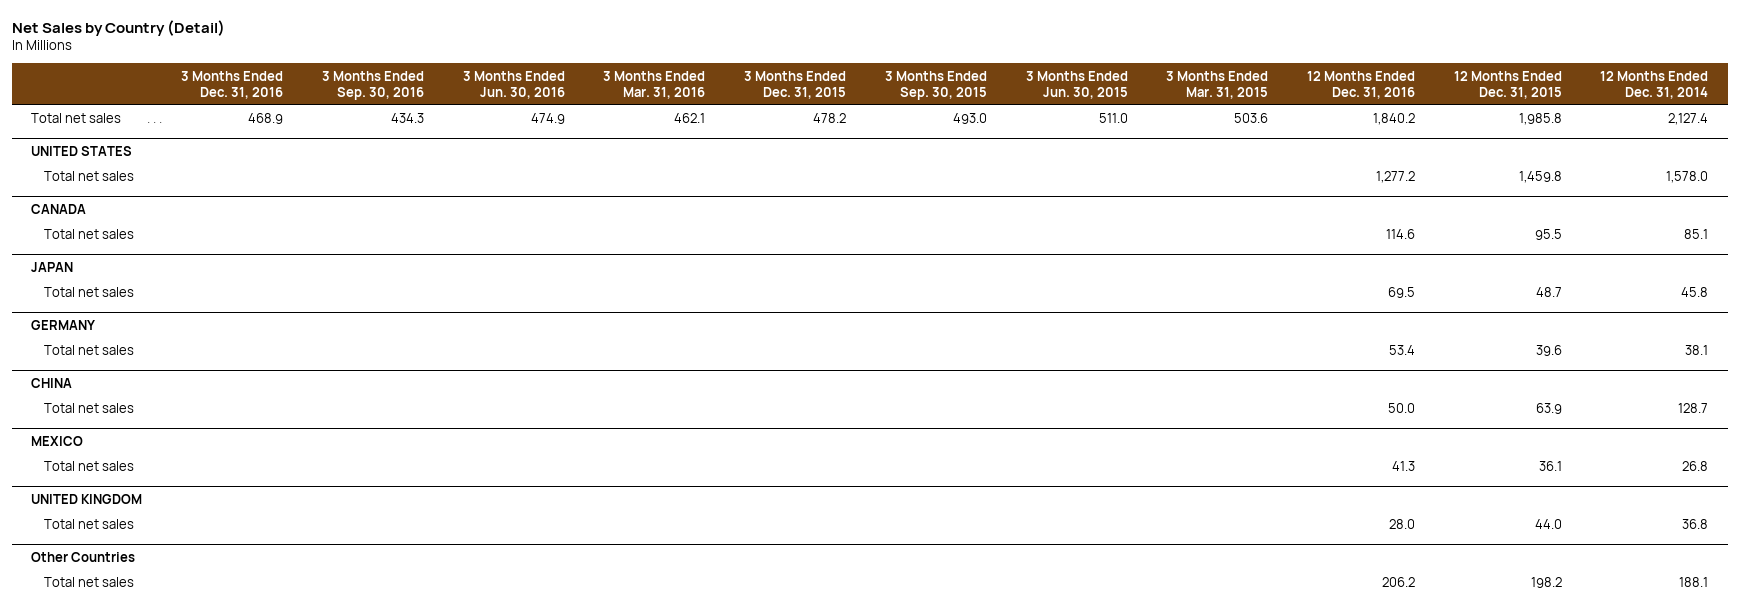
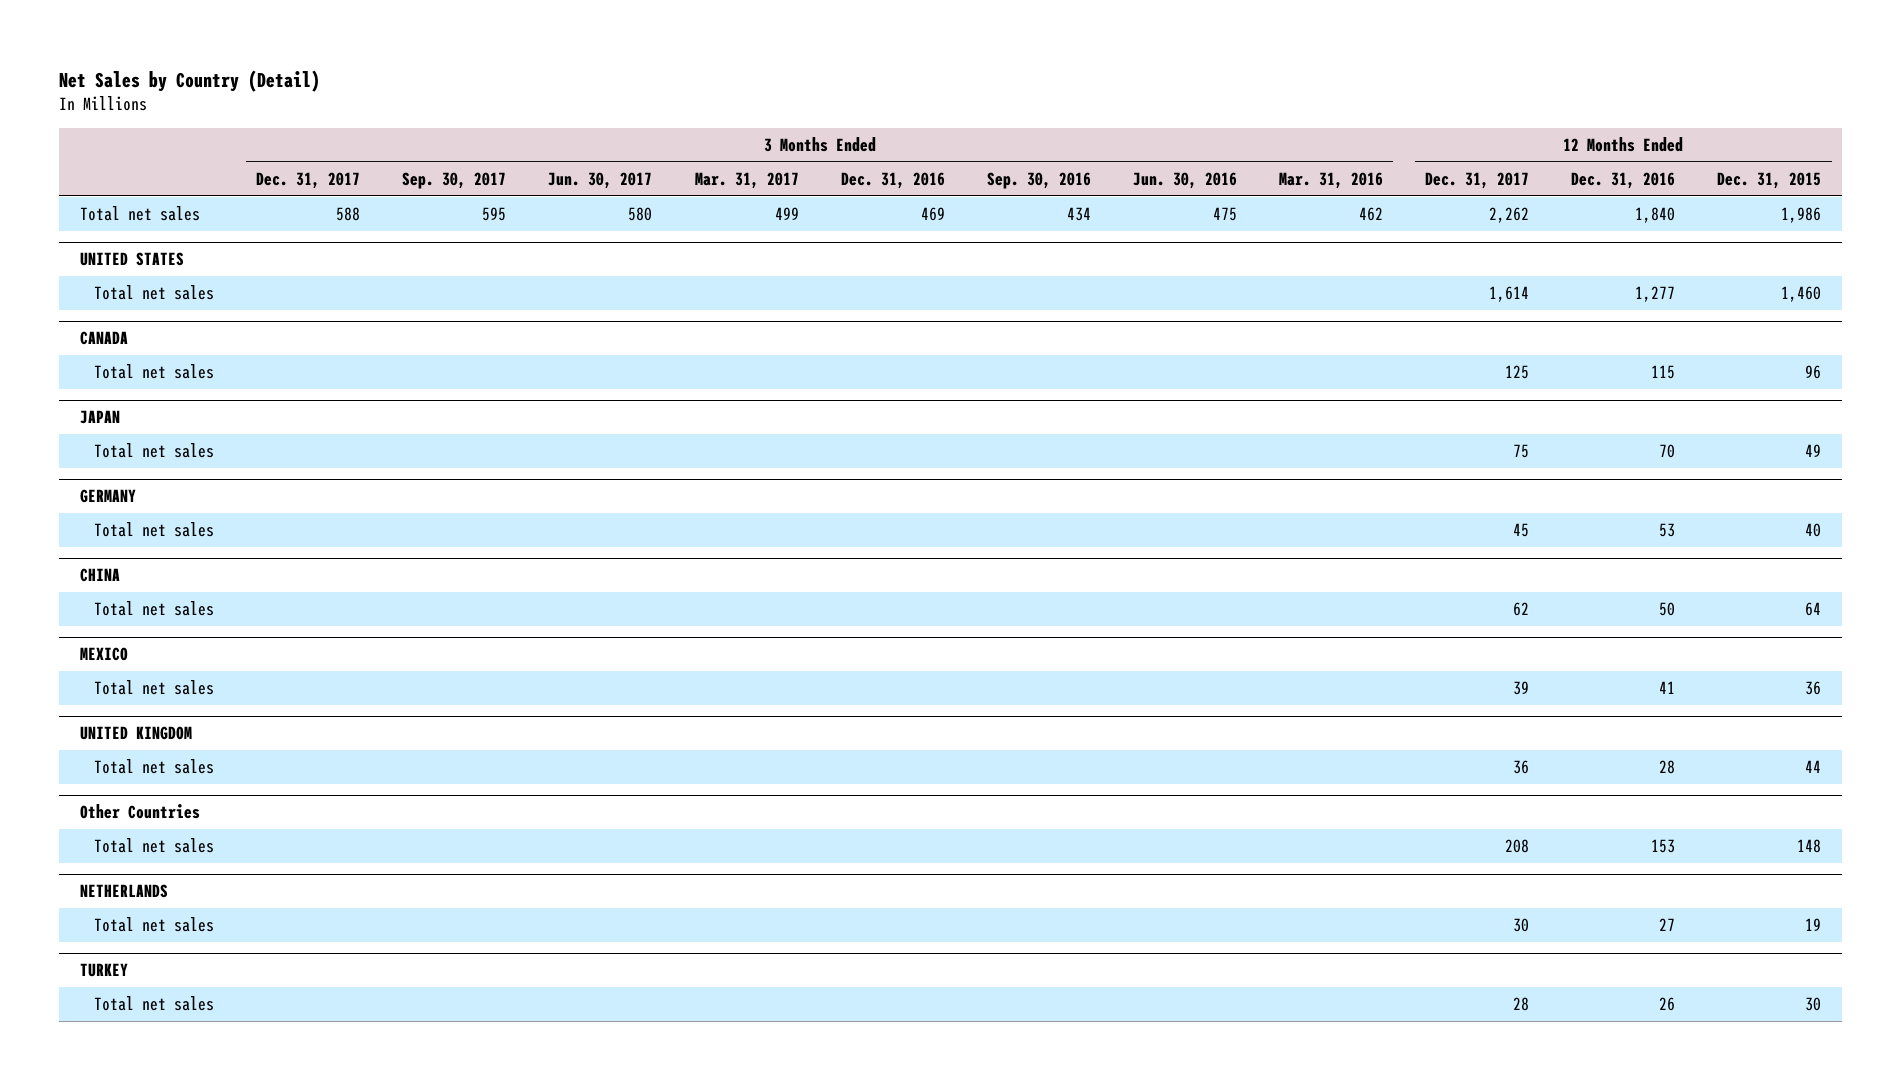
[744,70,847,99] 3 Months Ended Dec. 31, 2015 -> none
[884,70,987,100] 3 Months Ended Sep. 30, 2015 -> none
[1025,70,1128,99] 3 Months Ended Jun. 30, 2015 -> none
[1166,70,1269,99] 3 Months Ended Mar. 31, 2015 -> none
[1600,70,1709,99] 12 Months Ended Dec. 31, 2014 -> none
none -> [256,171,361,189] Dec. 31, 2017
none -> [402,171,507,189] Sep. 30, 2017
none -> [548,171,653,189] Jun. 30, 2017
none -> [694,171,799,189] Mar. 31, 2017
none -> [1425,171,1530,189] Dec. 31, 2017
[248,113,284,125] 468.9 -> [920,207,945,222] 469
[390,113,424,124] 434.3 -> [1066,207,1091,222] 434
[530,113,565,125] 474.9 -> [1212,207,1237,222] 475
[674,113,706,124] 462.1 -> [1358,207,1383,222] 462
[1372,113,1415,126] 1,840.2 -> [1635,207,1676,224] 1,840
[1518,113,1562,126] 1,985.8 -> [1781,207,1822,224] 1,986
[1375,171,1415,184] 1,277.2 -> [1635,286,1676,303] 1,277
[1518,171,1562,184] 1,459.8 -> [1781,286,1822,303] 1,460
[1385,229,1415,240] 114.6 -> [1651,365,1676,380] 115
[1534,229,1562,241] 95.5 -> [1805,365,1822,380] 96
[1387,287,1415,299] 69.5 -> [1659,444,1676,459] 70
[1535,287,1562,298] 48.7 -> [1805,444,1822,458] 49
[1388,345,1415,356] 53.4 -> [1659,523,1676,538] 53
[1535,345,1562,357] 39.6 -> [1805,523,1822,538] 40
[1387,403,1415,414] 50.0 -> [1659,602,1676,617] 50
[1535,403,1562,415] 63.9 -> [1805,602,1822,617] 64
[1391,461,1415,472] 41.3 -> [1659,681,1676,695] 41
[1538,461,1562,472] 36.1 -> [1805,681,1822,696] 36
[1388,519,1415,530] 28.0 -> [1659,760,1676,775] 28
[1534,519,1562,530] 44.0 -> [1805,760,1822,774] 44
[1381,577,1415,588] 206.2 -> [1651,839,1676,854] 153
[1530,577,1562,589] 198.2 -> [1797,839,1822,854] 148
none -> [80,884,169,899] NETHERLANDS
none -> [94,917,215,933] Total net sales
none -> [80,963,129,978] TURKEY
none -> [94,996,215,1012] Total net sales

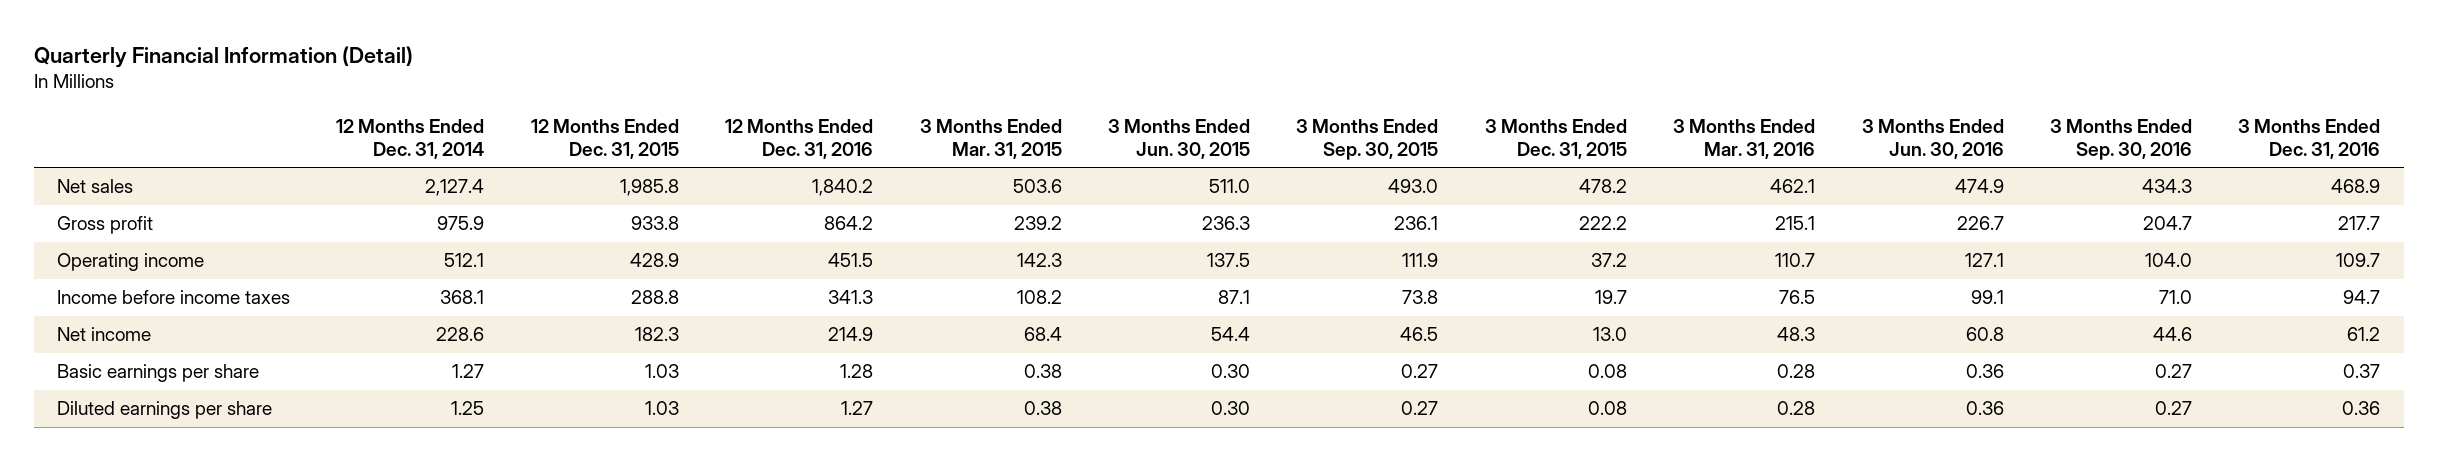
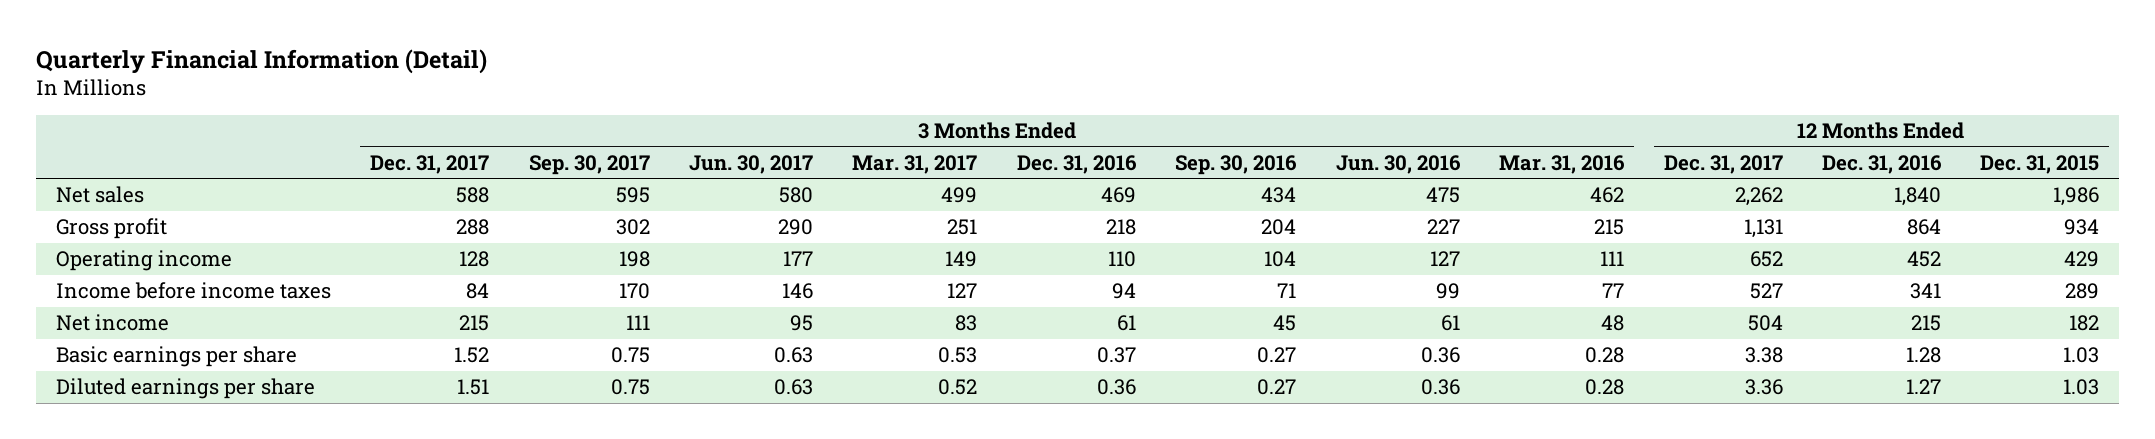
[336,118,485,160] 12 Months Ended Dec. 31, 2014 -> none
[919,118,1062,160] 3 Months Ended Mar. 31, 2015 -> none
[1107,118,1250,160] 3 Months Ended Jun. 30, 2015 -> none
[1296,118,1439,161] 3 Months Ended Sep. 30, 2015 -> none
[1484,118,1627,160] 3 Months Ended Dec. 31, 2015 -> none
none -> [370,154,490,174] Dec. 31, 2017
none -> [528,154,650,175] Sep. 30, 2017
none -> [688,154,813,174] Jun. 30, 2017
none -> [852,154,978,174] Mar. 31, 2017
none -> [1663,154,1783,174] Dec. 31, 2017
[619,179,679,197] 1,985.8 -> [2053,187,2100,207] 1,986
[812,179,874,197] 1,840.2 -> [1893,187,1941,207] 1,840
[1770,179,1816,194] 462.1 -> [1590,187,1625,204] 462
[1954,179,2004,194] 474.9 -> [1425,187,1460,204] 475
[2141,179,2192,194] 434.3 -> [1261,187,1297,204] 434
[2331,179,2381,194] 468.9 -> [1100,187,1136,204] 469
[630,216,679,231] 933.8 -> [2064,219,2100,236] 934
[824,216,874,231] 864.2 -> [1906,219,1941,236] 864
[1775,216,1816,231] 215.1 -> [1594,219,1625,236] 215
[1956,216,2004,231] 226.7 -> [1426,219,1460,235] 227
[2142,216,2192,231] 204.7 -> [1261,219,1297,236] 204
[2338,216,2381,231] 217.7 -> [1105,219,1136,236] 218
[629,253,679,268] 428.9 -> [2064,251,2100,268] 429
[828,253,874,268] 451.5 -> [1906,251,1941,268] 452
[1775,253,1816,268] 110.7 -> [1600,251,1625,267] 111
[1964,253,2004,268] 127.1 -> [1429,251,1460,267] 127
[2144,253,2192,268] 104.0 -> [1264,251,1297,268] 104
[2336,253,2381,268] 109.7 -> [1107,251,1136,268] 110
[630,290,679,305] 288.8 -> [2065,283,2100,300] 289
[828,290,874,305] 341.3 -> [1909,283,1941,300] 341
[1779,290,1816,305] 76.5 -> [1602,283,1625,299] 77
[1970,290,2004,305] 99.1 -> [1435,283,1460,300] 99
[2158,290,2192,305] 71.0 -> [1277,283,1297,299] 71
[2343,290,2381,305] 94.7 -> [1111,283,1136,300] 94
[634,327,679,342] 182.3 -> [2069,315,2100,332] 182
[828,327,874,342] 214.9 -> [1910,315,1941,332] 215
[1777,327,1816,342] 48.3 -> [1601,315,1625,332] 48
[1965,327,2004,342] 60.8 -> [1440,315,1460,332] 61
[2152,327,2192,342] 44.6 -> [1273,315,1297,332] 45
[2347,327,2381,342] 61.2 -> [1116,315,1136,332] 61

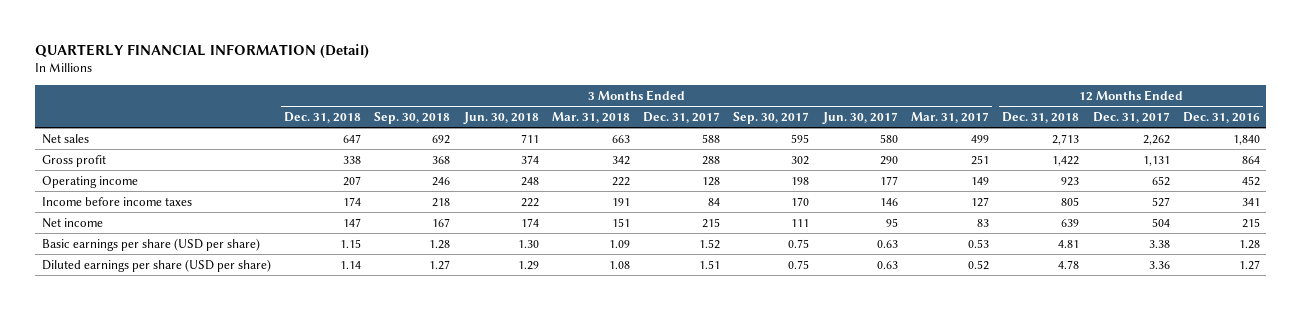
[35,48,487,74] Quarterly Financial Information (Detail) -> [35,44,370,59] QUARTERLY FINANCIAL INFORMATION (Detail)
[1016,154,1137,174] Dec. 31, 2016 -> none
[1175,154,1298,175] Sep. 30, 2016 -> none
[1335,154,1461,174] Jun. 30, 2016 -> none
[1499,154,1626,174] Mar. 31, 2016 -> none
[1980,154,2100,174] Dec. 31, 2015 -> none
none -> [284,111,362,123] Dec. 31, 2018
none -> [374,111,451,124] Sep. 30, 2018
none -> [462,111,539,124] Jun. 30, 2018
none -> [551,111,630,123] Mar. 31, 2018
none -> [1002,111,1080,123] Dec. 31, 2018
[55,346,297,368] Basic earnings per share -> [41,237,260,251] Basic earnings per share (USD per share)
[55,378,315,400] Diluted earnings per share -> [41,258,271,272] Diluted earnings per share (USD per share)

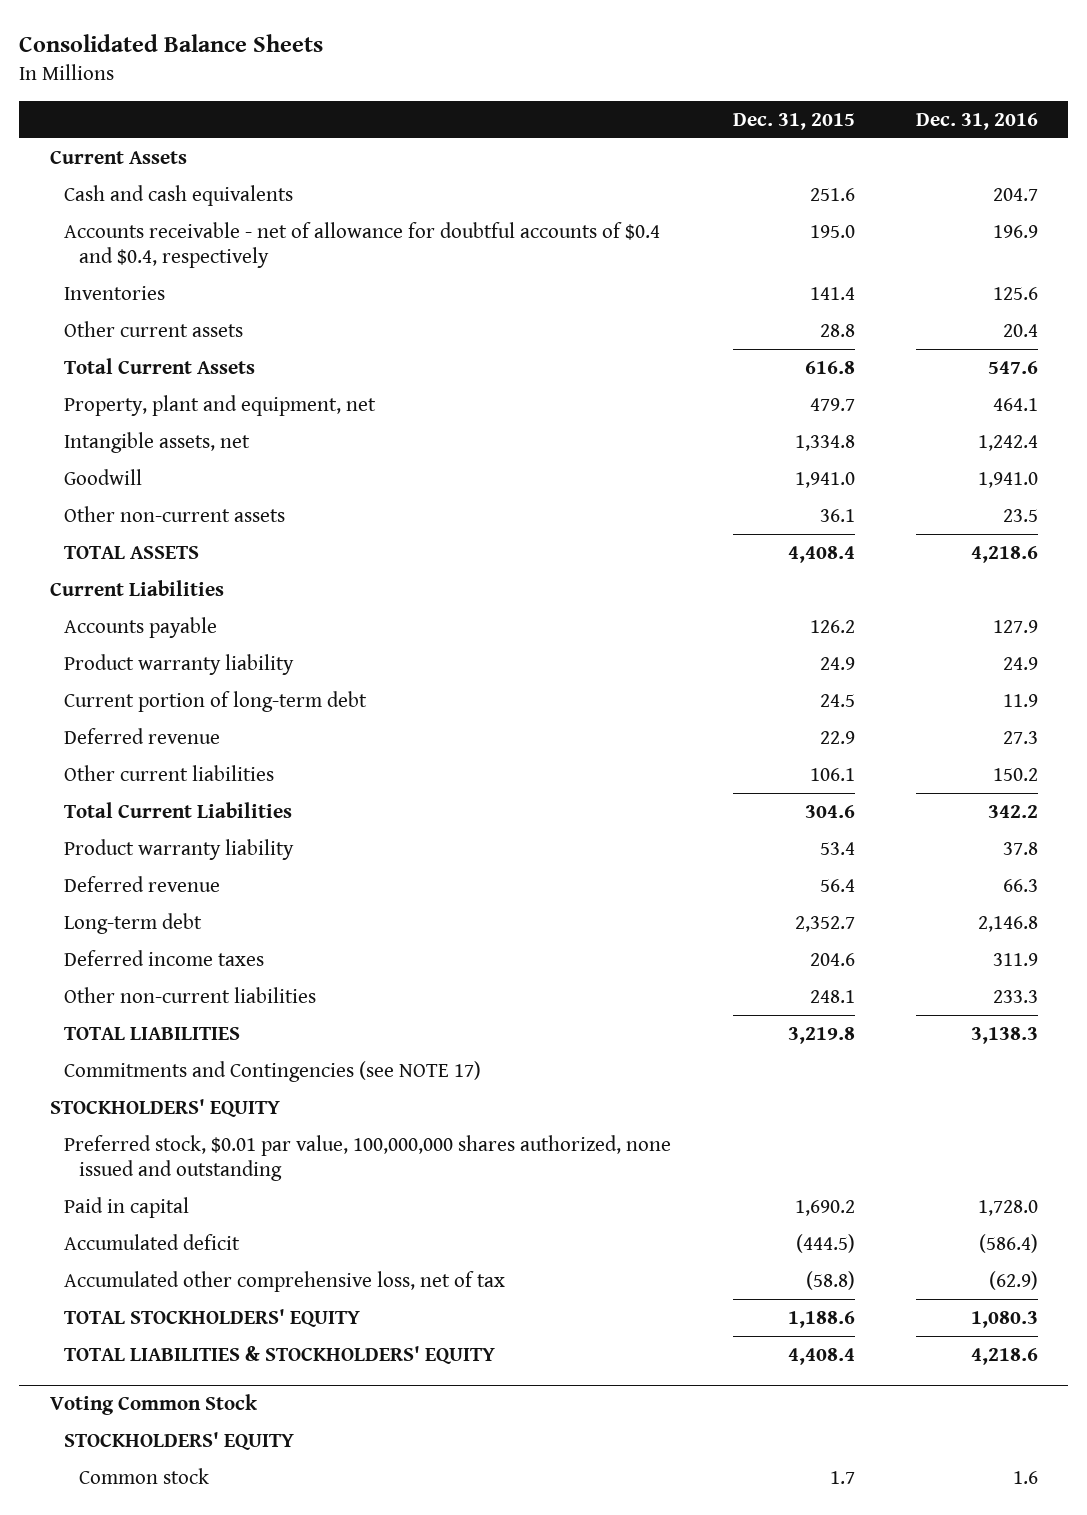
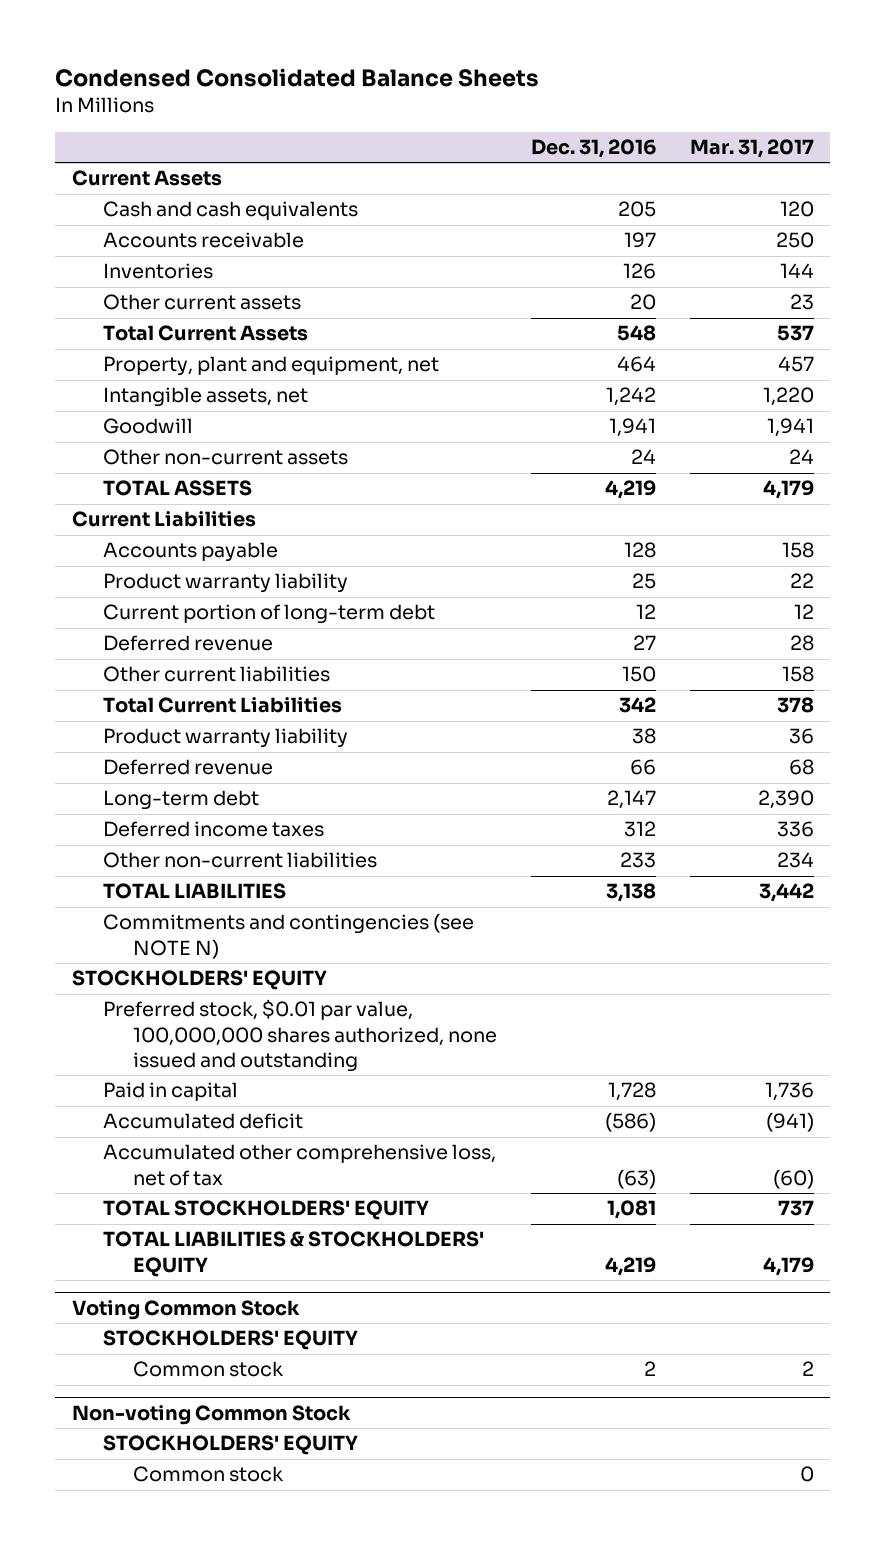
[19,33,324,52] Consolidated Balance Sheets -> [55,67,540,87] Condensed Consolidated Balance Sheets
[732,112,855,130] Dec. 31, 2015 -> none
none -> [689,139,814,159] Mar. 31, 2017
[64,221,661,268] Accounts receivable - net of allowance for doubtful accounts of $0.4 and $0.4, respectively -> none
[992,187,1038,201] 204.7 -> [617,201,656,218] 205
none -> [102,232,304,249] Accounts receivable
[992,286,1038,300] 125.6 -> [622,263,656,280] 126
[1002,323,1038,337] 20.4 -> [629,294,656,311] 20
[987,360,1038,374] 547.6 -> [616,325,656,342] 548
[992,397,1038,411] 464.1 -> [616,356,656,373] 464
[977,434,1038,451] 1,242.4 -> [605,387,656,407] 1,242
[977,471,1038,488] 1,941.0 -> [608,418,656,438] 1,941
[1002,508,1038,522] 23.5 -> [630,449,656,465] 24
[970,545,1038,563] 4,218.6 -> [604,480,656,500] 4,219
[992,619,1038,633] 127.9 -> [623,542,656,559] 128
[1002,656,1038,670] 24.9 -> [631,573,656,590] 25
[1002,693,1038,707] 11.9 -> [635,604,656,620] 12
[1002,730,1038,744] 27.3 -> [632,635,656,651] 27
[992,767,1038,781] 150.2 -> [621,666,656,683] 150
[987,804,1038,818] 342.2 -> [618,697,656,714] 342
[1002,841,1038,855] 37.8 -> [631,728,656,745] 38
[1002,878,1038,892] 66.3 -> [629,759,656,776] 66
[977,915,1038,932] 2,146.8 -> [606,790,656,810] 2,147
[992,952,1038,966] 311.9 -> [623,821,656,838] 312
[992,989,1038,1003] 233.3 -> [619,852,656,869] 233
[970,1026,1038,1044] 3,138.3 -> [605,883,656,903] 3,138
[64,1060,482,1082] Commitments and Contingencies (see NOTE 17) -> [102,913,474,959] Commitments and contingencies (see NOTE N)
[977,1199,1038,1216] 1,728.0 -> [607,1082,656,1102] 1,728
[978,1233,1038,1253] (586.4) -> [604,1112,656,1133] (586)
[988,1270,1038,1290] (62.9) -> [616,1168,656,1189] (63)
[970,1310,1038,1328] 1,080.3 -> [606,1200,656,1220] 1,081
[970,1347,1038,1365] 4,218.6 -> [604,1256,656,1276] 4,219
[1012,1470,1038,1484] 1.6 -> [643,1361,656,1377] 2
none -> [72,1405,352,1426] Non-voting Common Stock
none -> [102,1435,358,1456] STOCKHOLDERS' EQUITY
none -> [133,1466,285,1483] Common stock

